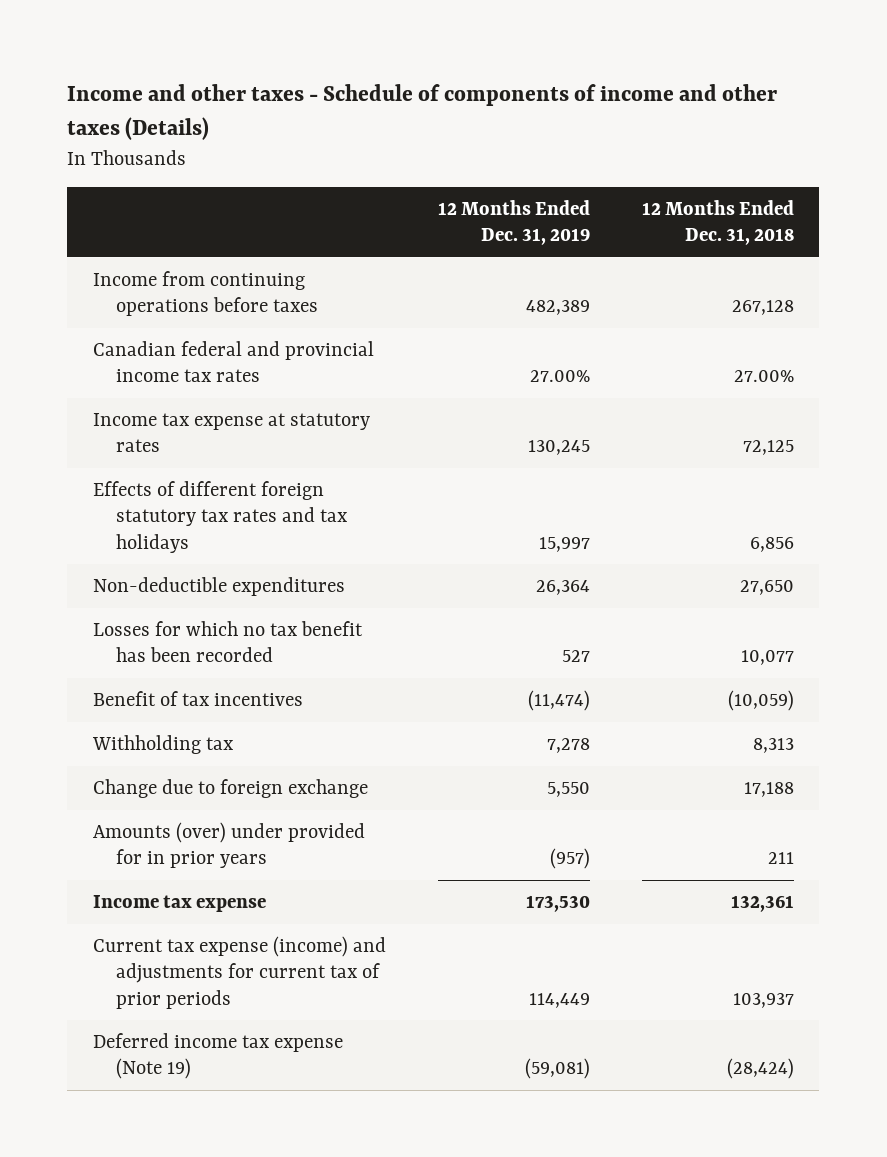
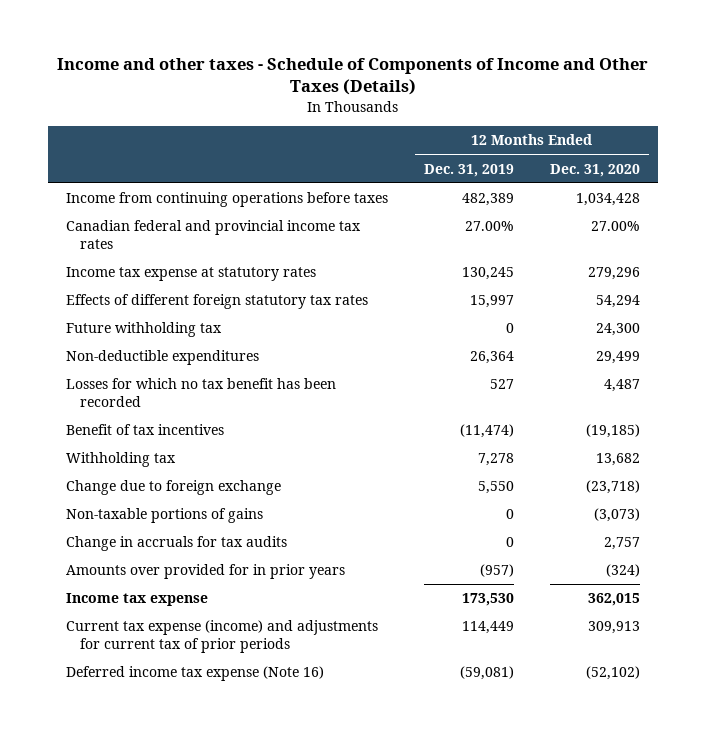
[67,84,778,141] Income and other taxes - Schedule of components of income and other taxes (Details) -> [57,58,649,96] Income and other taxes - Schedule of Components of Income and Other Taxes (Details)
[641,199,794,246] 12 Months Ended Dec. 31, 2018 -> none
none -> [550,163,641,177] Dec. 31, 2020
[93,481,348,553] Effects of different foreign statutory tax rates and tax holidays -> [66,294,369,310] Effects of different foreign statutory tax rates
none -> [66,322,223,338] Future withholding tax
none -> [66,508,264,524] Non-taxable portions of gains
none -> [66,536,288,552] Change in accruals for tax audits
[93,822,366,869] Amounts (over) under provided for in prior years -> [66,564,346,580] Amounts over provided for in prior years
[93,1033,344,1080] Deferred income tax expense (Note 19) -> [66,666,325,682] Deferred income tax expense (Note 16)

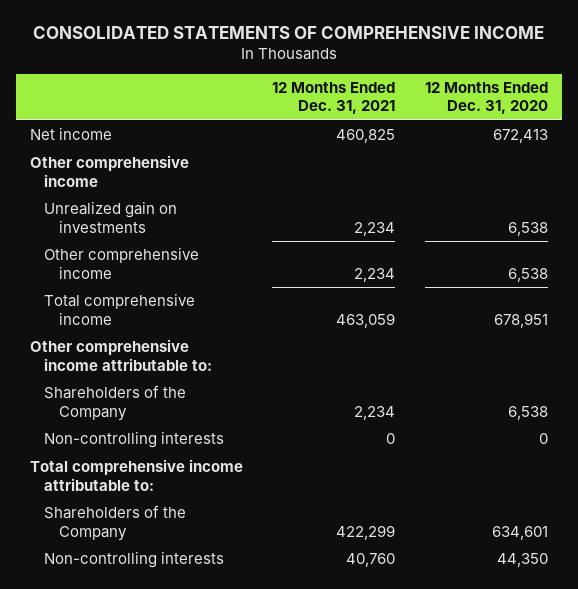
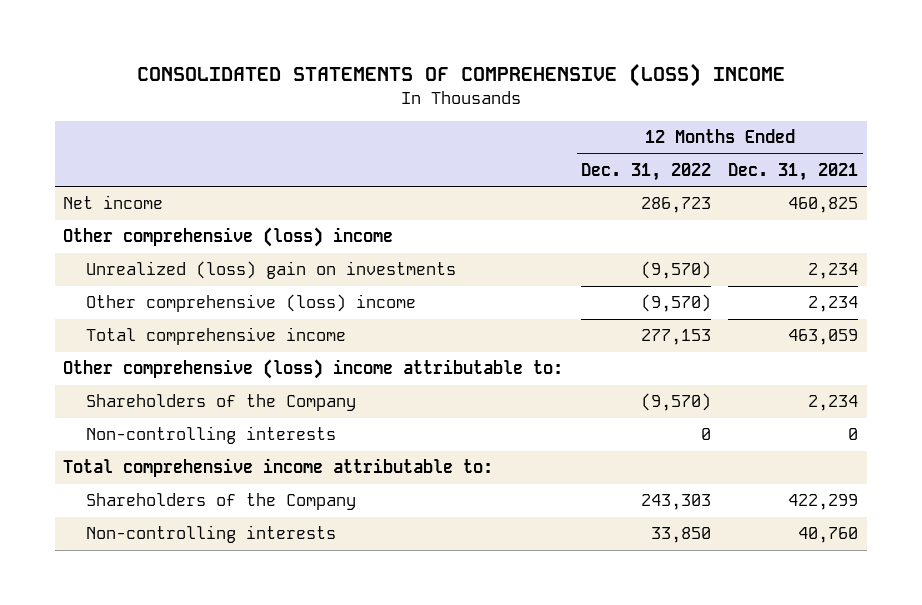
[32,25,544,39] CONSOLIDATED STATEMENTS OF COMPREHENSIVE INCOME -> [136,63,785,88] CONSOLIDATED STATEMENTS OF COMPREHENSIVE (LOSS) INCOME
[424,81,548,115] 12 Months Ended Dec. 31, 2020 -> none
none -> [580,163,711,182] Dec. 31, 2022
[30,155,190,187] Other comprehensive income -> [63,227,394,248] Other comprehensive (loss) income
[44,201,178,233] Unrealized gain on investments -> [86,261,457,280] Unrealized (loss) gain on investments
[44,247,200,279] Other comprehensive income -> [86,294,417,313] Other comprehensive (loss) income
[30,339,213,371] Other comprehensive income attributable to: -> [63,359,564,380] Other comprehensive (loss) income attributable to:

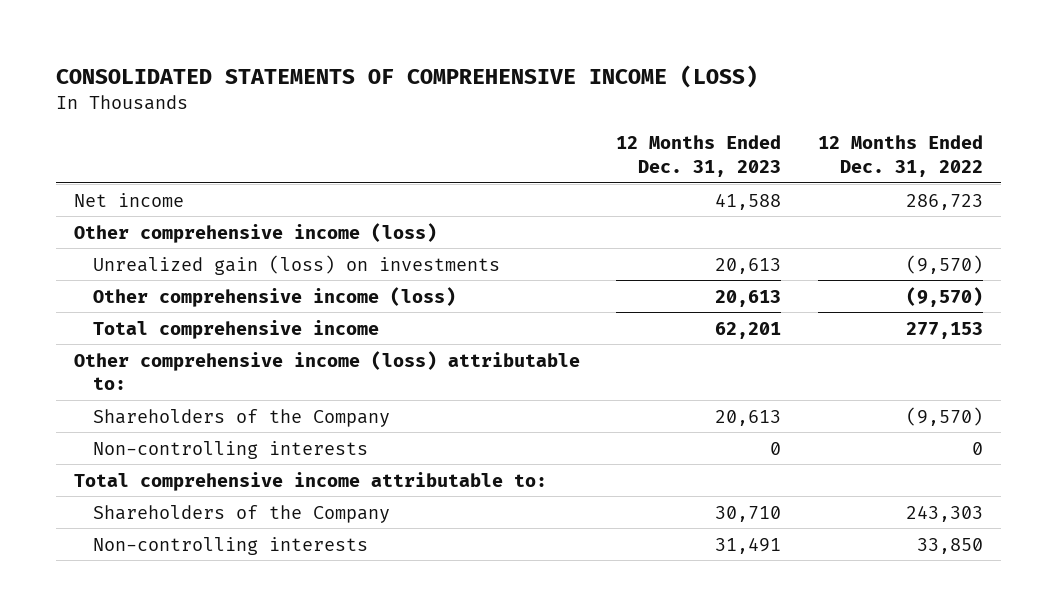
[136,63,785,88] CONSOLIDATED STATEMENTS OF COMPREHENSIVE (LOSS) INCOME -> [56,65,759,89] CONSOLIDATED STATEMENTS OF COMPREHENSIVE INCOME (LOSS)
[728,163,859,182] Dec. 31, 2021 -> none
none -> [616,135,782,177] 12 Months Ended Dec. 31, 2023
[63,227,394,248] Other comprehensive (loss) income -> [74,222,438,243] Other comprehensive income (loss)
[86,261,457,280] Unrealized (loss) gain on investments -> [93,254,501,275] Unrealized gain (loss) on investments
[86,294,417,313] Other comprehensive (loss) income -> [93,286,457,307] Other comprehensive income (loss)
[63,359,564,380] Other comprehensive (loss) income attributable to: -> [74,350,581,390] Other comprehensive income (loss) attributable to:

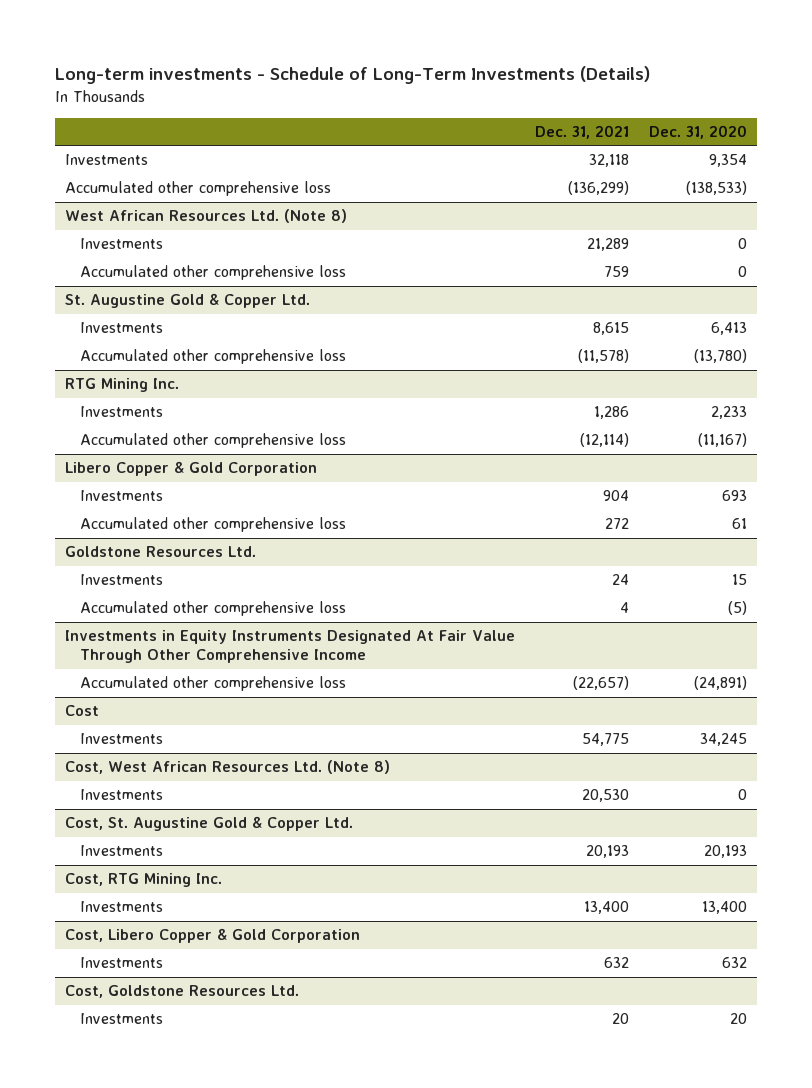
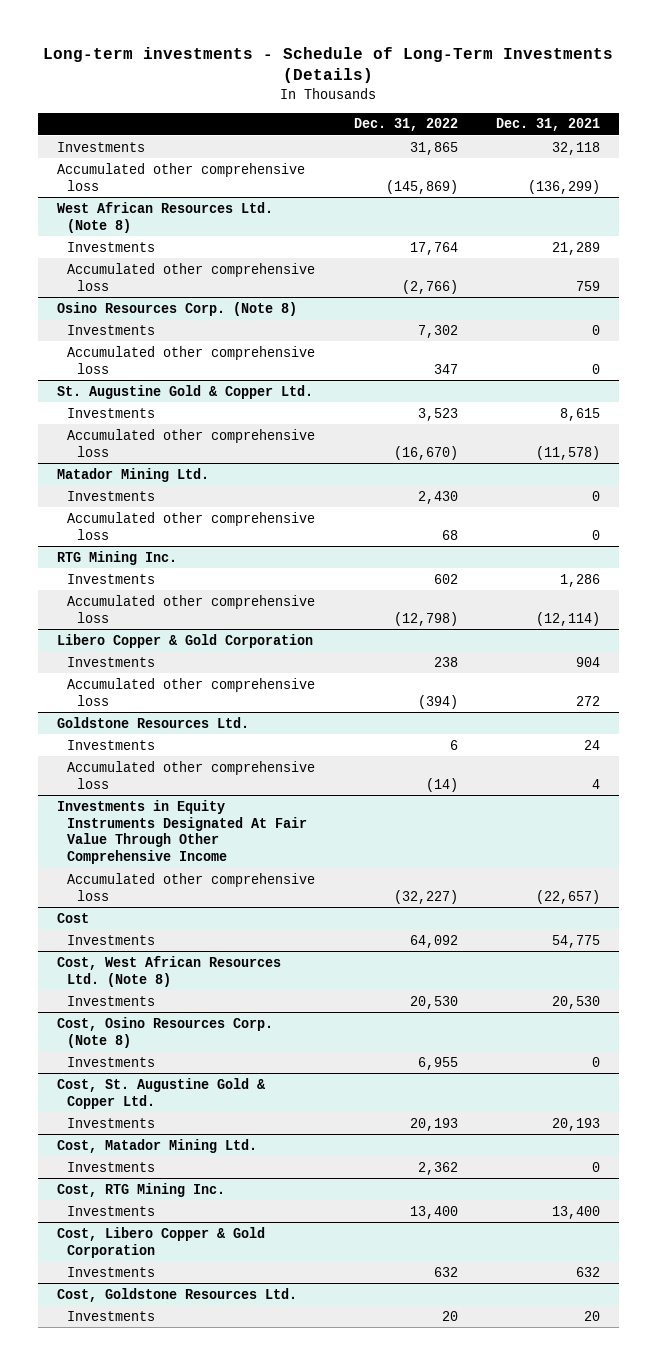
[648,124,747,139] Dec. 31, 2020 -> none
none -> [353,118,458,132] Dec. 31, 2022
none -> [56,301,297,316] Osino Resources Corp. (Note 8)
none -> [67,324,156,335] Investments
none -> [67,345,316,374] Accumulated other comprehensive loss
none -> [56,467,209,482] Matador Mining Ltd.
none -> [67,490,156,501] Investments
none -> [67,511,316,540] Accumulated other comprehensive loss
none -> [56,1016,273,1048] Cost, Osino Resources Corp. (Note 8)
none -> [67,1056,156,1067] Investments
none -> [56,1138,257,1153] Cost, Matador Mining Ltd.
none -> [67,1161,156,1172] Investments

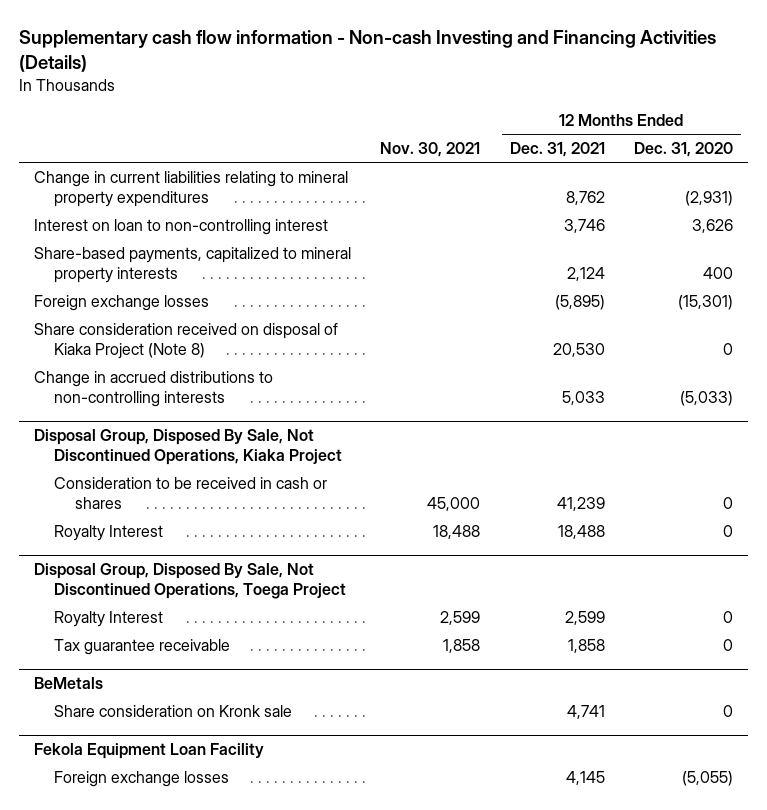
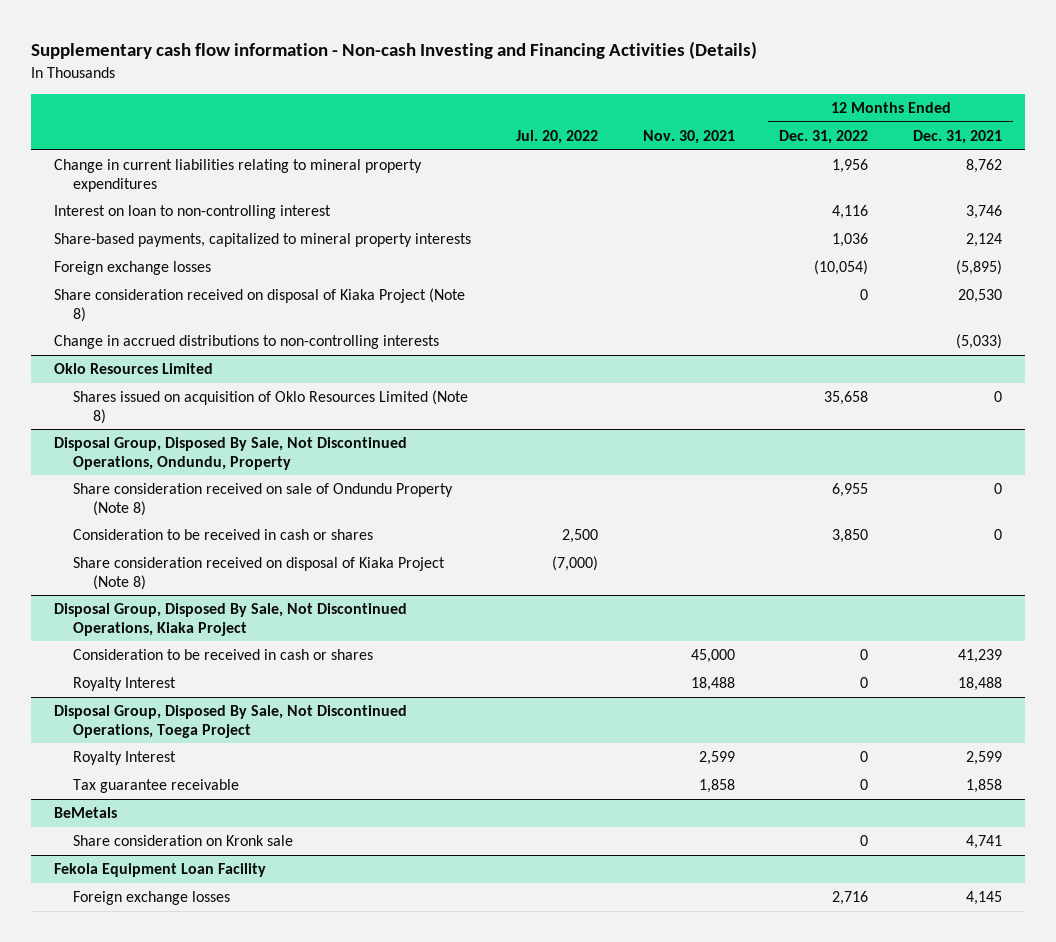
[634,142,734,158] Dec. 31, 2020 -> none
none -> [515,129,598,144] Jul. 20, 2022
none -> [779,129,869,144] Dec. 31, 2022
[561,391,605,406] 5,033 -> [956,334,1003,350] (5,033)
none -> [53,363,213,375] Oklo Resources Limited
none -> [73,390,469,424] Shares issued on acquisition of Oklo Resources Limited (Note 8)
none -> [53,437,407,470] Disposal Group, Disposed By Sale, Not Discontinued Operations, Ondundu, Property
none -> [73,483,454,516] Share consideration received on sale of Ondundu Property (Note 8)
none -> [73,529,374,541] Consideration to be received in cash or shares
none -> [73,557,446,590] Share consideration received on disposal of Kiaka Project (Note 8)

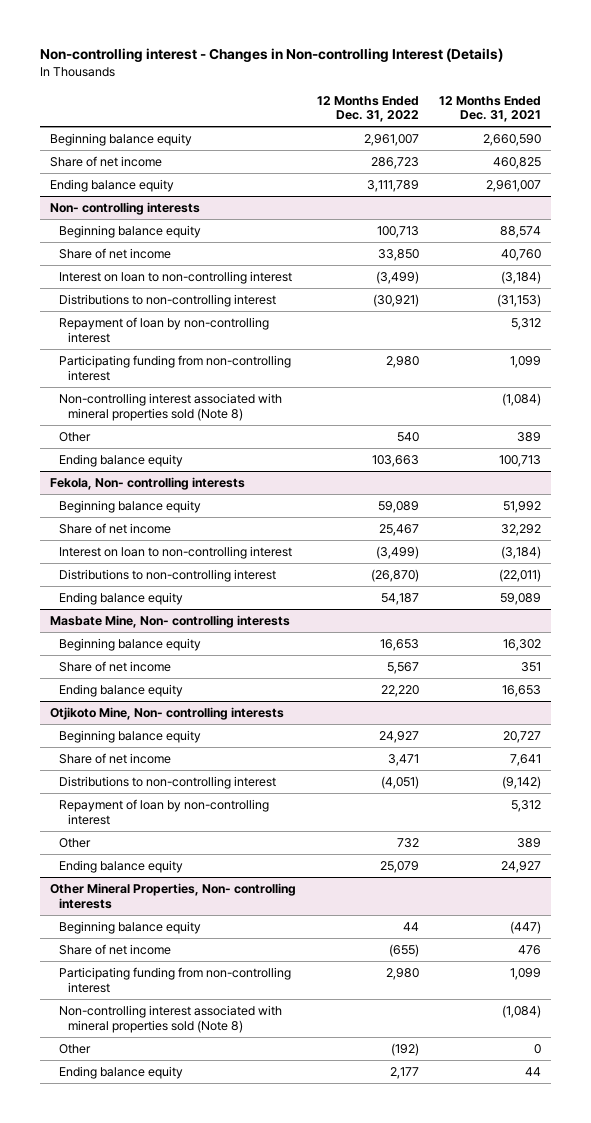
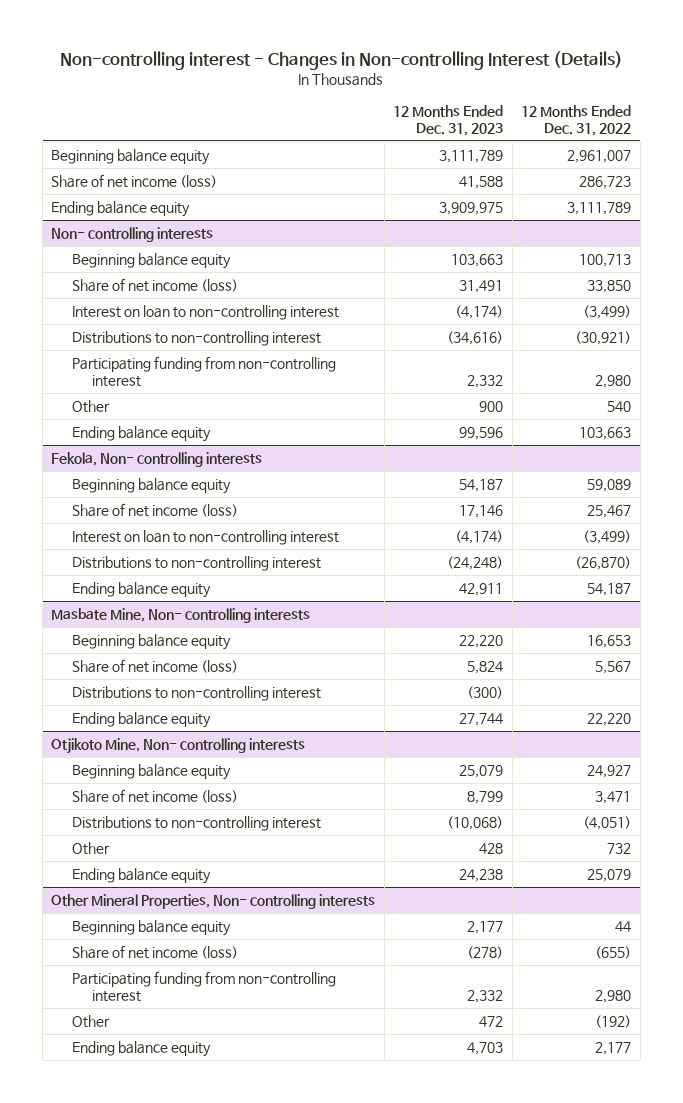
[438,95,541,123] 12 Months Ended Dec. 31, 2021 -> none
none -> [393,104,504,137] 12 Months Ended Dec. 31, 2023
[50,156,163,168] Share of net income -> [51,173,218,188] Share of net income (loss)
[59,248,172,260] Share of net income -> [71,277,238,292] Share of net income (loss)
[59,317,270,343] Repayment of loan by non-controlling interest -> none
[59,393,283,421] Non-controlling interest associated with mineral properties sold (Note 8) -> none
[59,523,172,535] Share of net income -> [71,502,238,517] Share of net income (loss)
[59,661,172,673] Share of net income -> [71,658,238,673] Share of net income (loss)
none -> [71,685,321,701] Distributions to non-controlling interest
[59,753,172,765] Share of net income -> [71,788,238,803] Share of net income (loss)
[59,799,270,825] Repayment of loan by non-controlling interest -> none
[59,944,172,956] Share of net income -> [71,944,238,959] Share of net income (loss)
[59,1005,283,1033] Non-controlling interest associated with mineral properties sold (Note 8) -> none

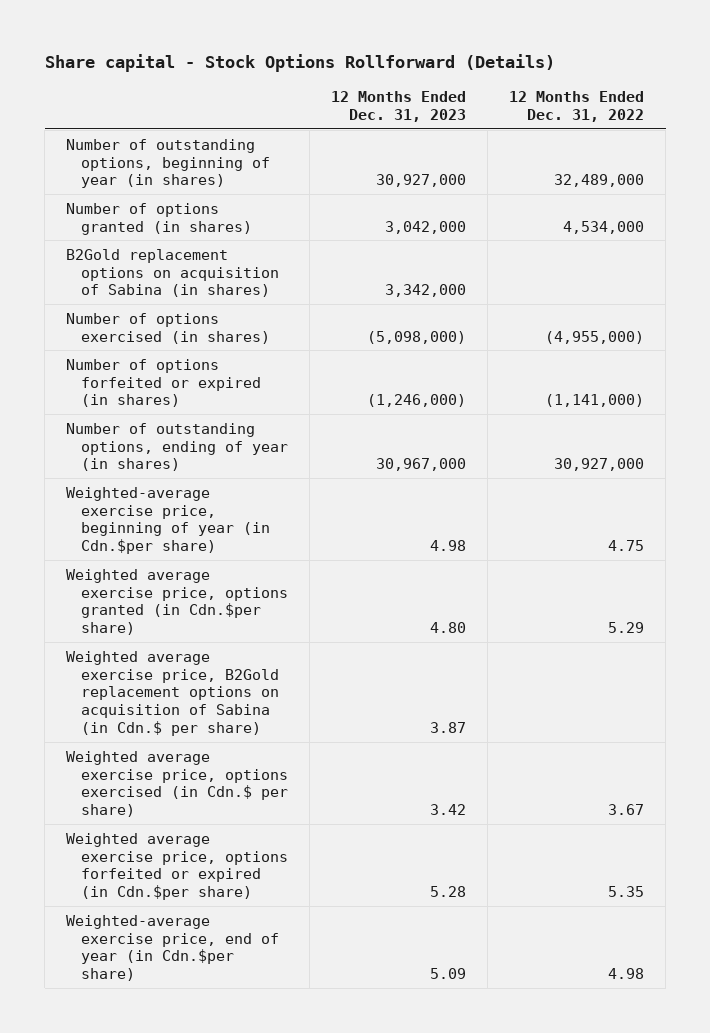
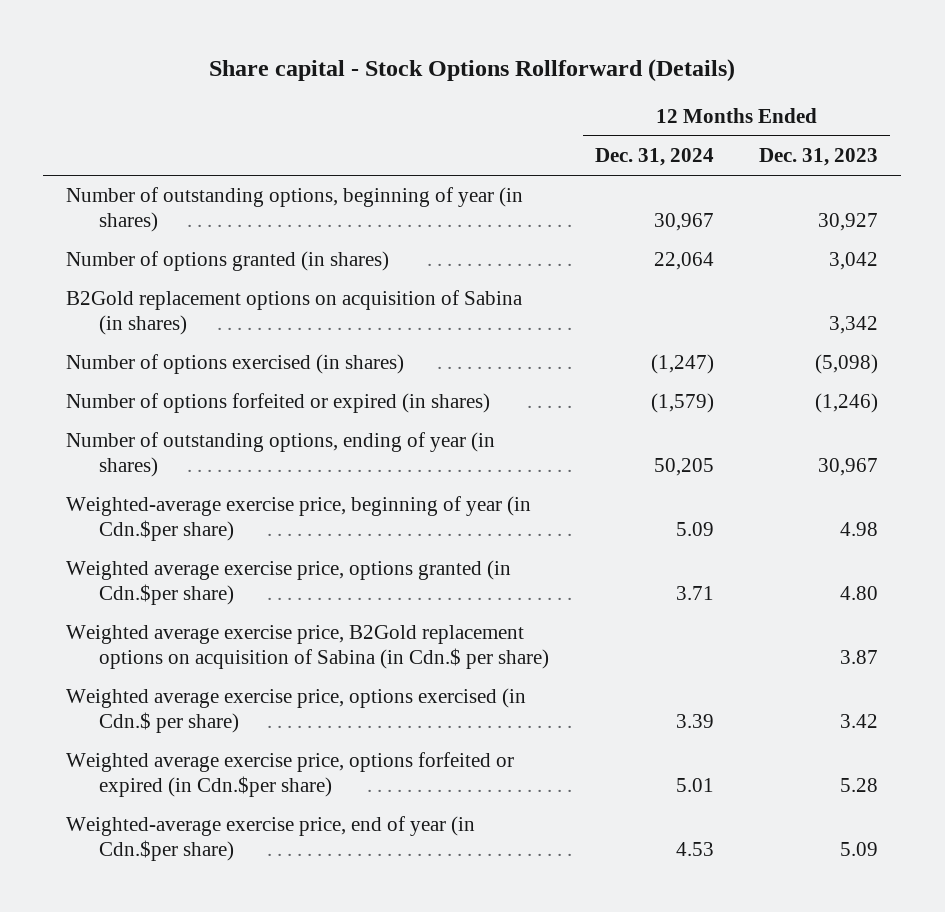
[509,90,645,122] 12 Months Ended Dec. 31, 2022 -> none
none -> [594,148,714,167] Dec. 31, 2024
[376,174,467,188] 30,927,000 -> [818,213,879,232] 30,927
[385,220,467,234] 3,042,000 -> [829,252,879,271] 3,042
[385,284,467,298] 3,342,000 -> [829,316,879,335] 3,342
[367,330,467,344] (5,098,000) -> [815,354,879,375] (5,098)
[367,394,467,408] (1,246,000) -> [815,393,879,414] (1,246)
[376,458,467,472] 30,967,000 -> [818,458,879,477] 30,967

